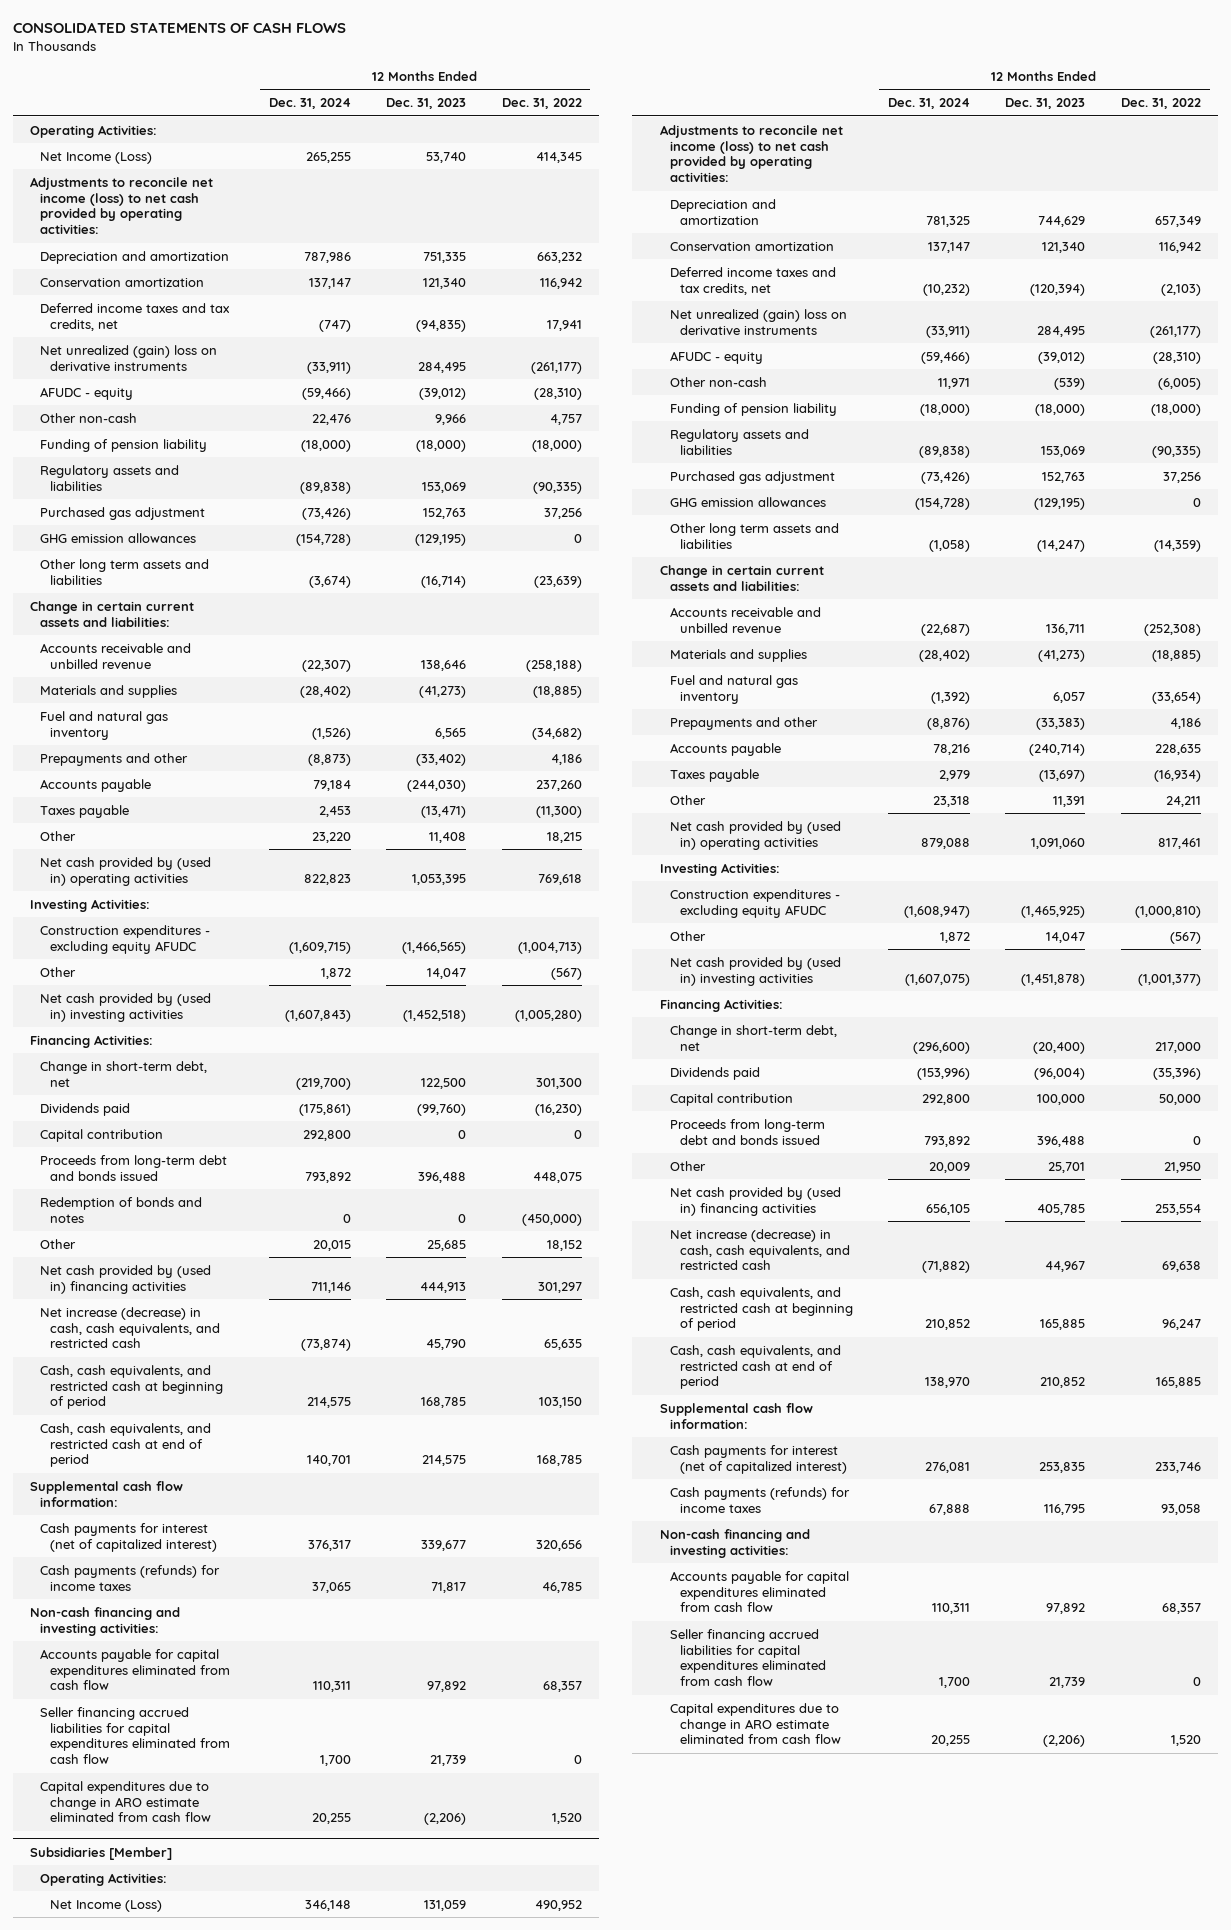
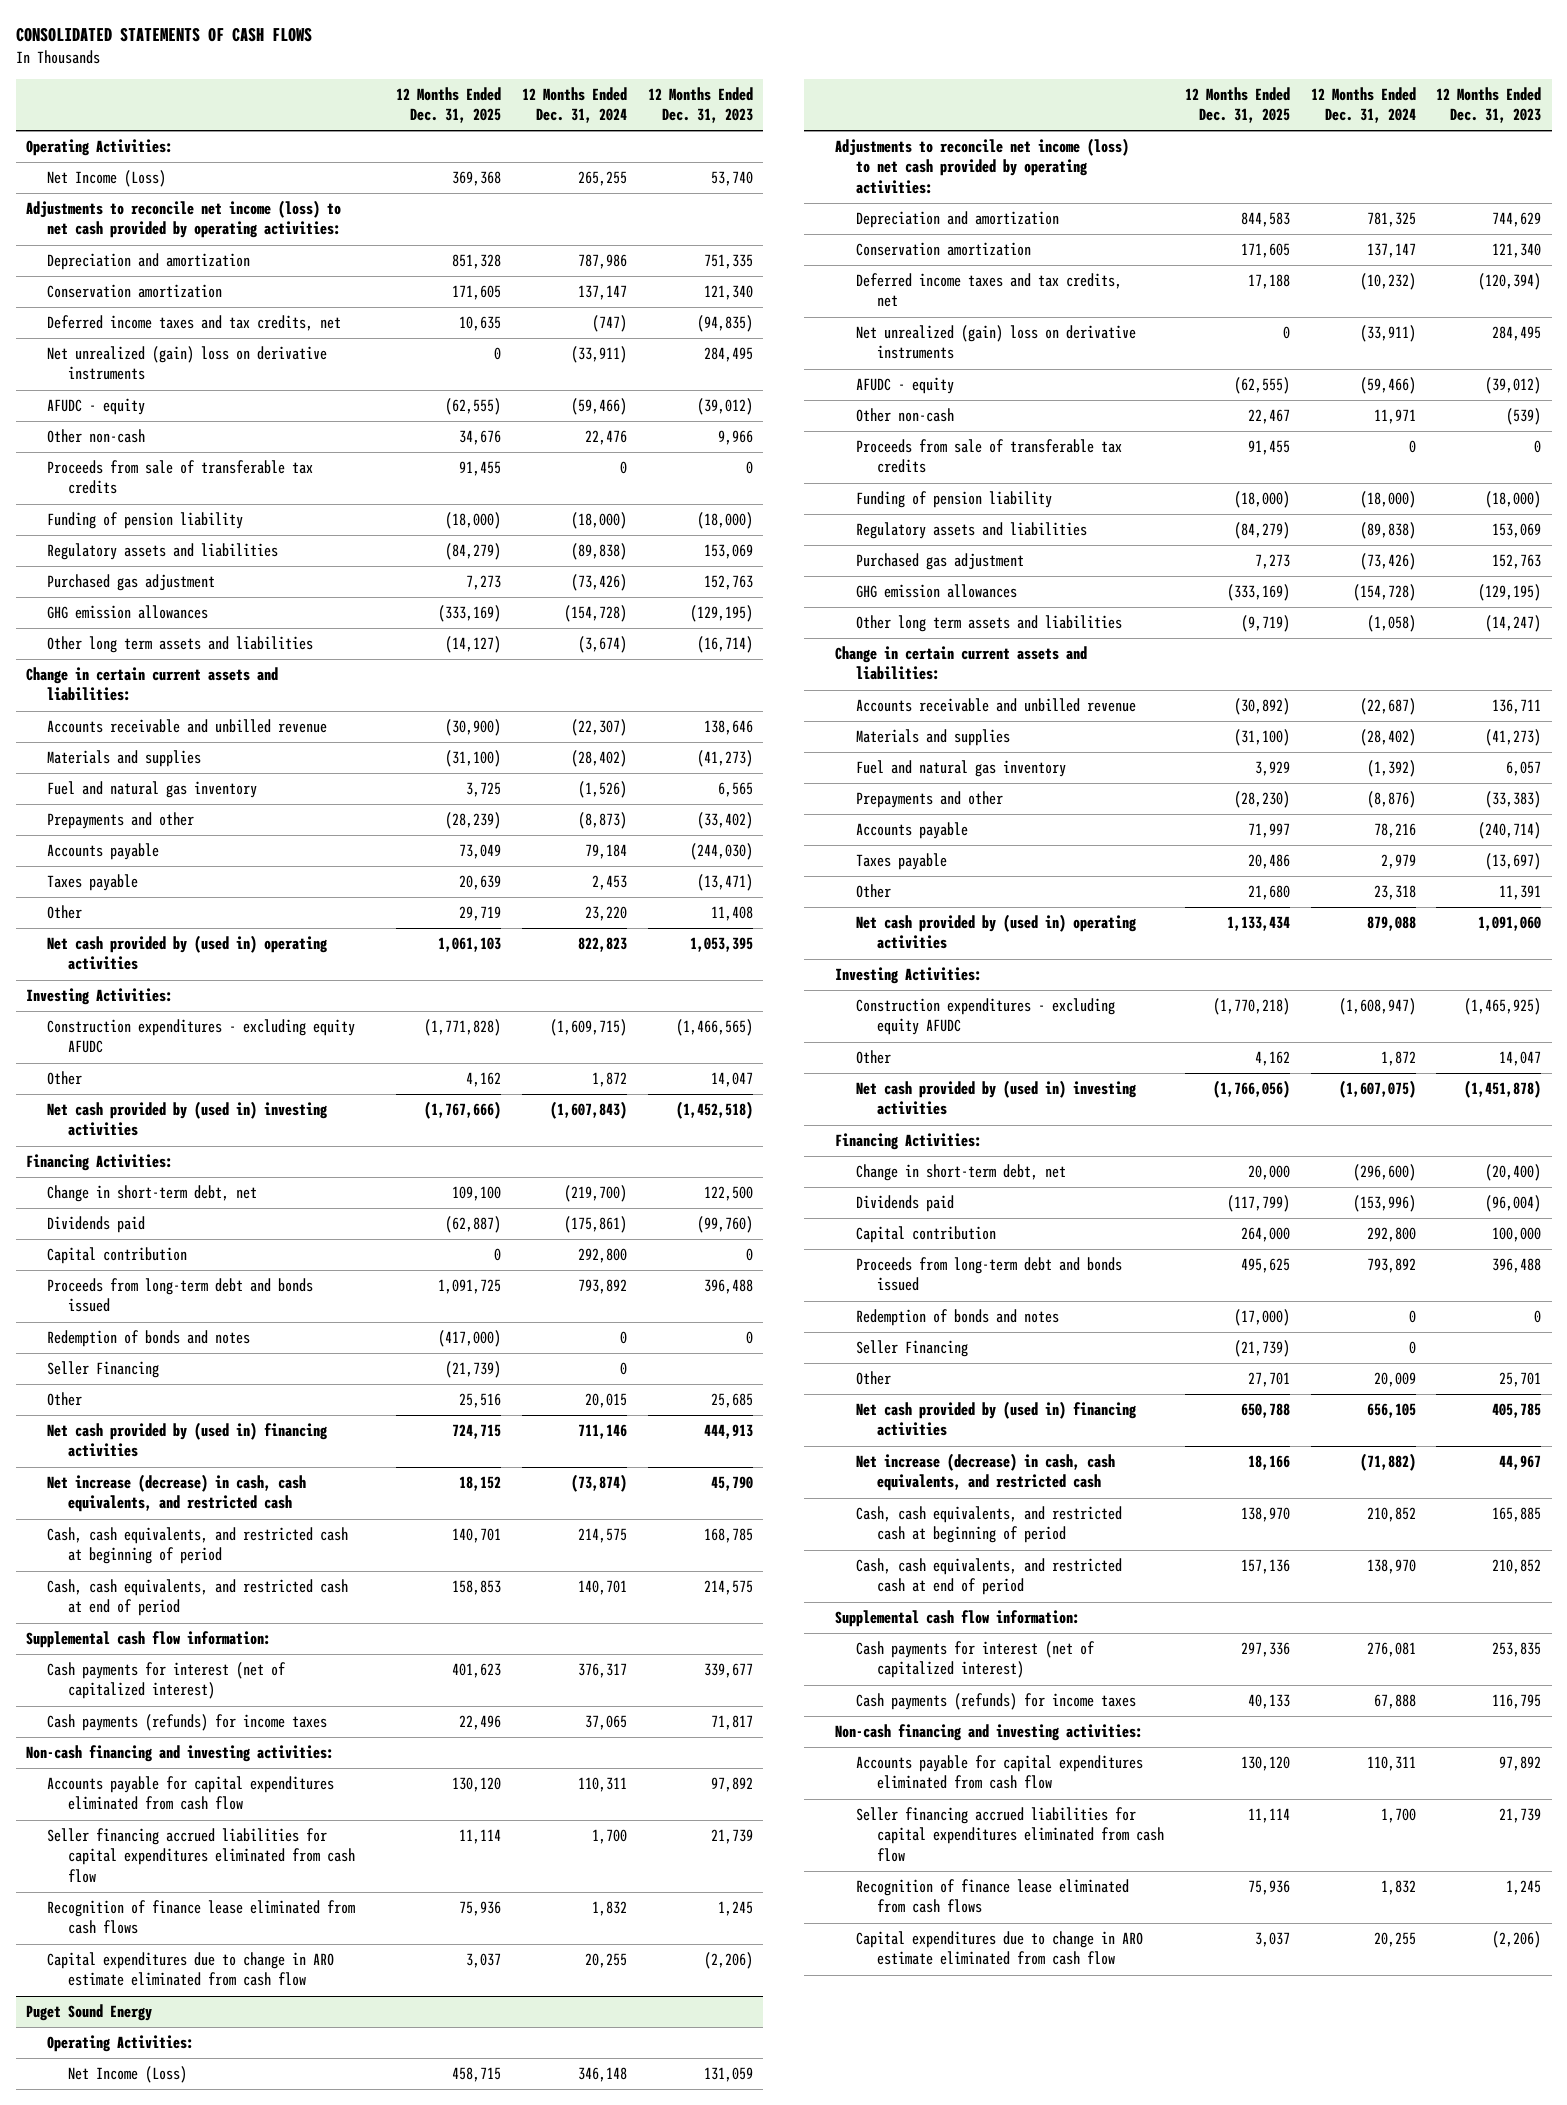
[501,98,582,110] Dec. 31, 2022 -> none
none -> [396,87,502,124] 12 Months Ended Dec. 31, 2025
none -> [46,460,313,495] Proceeds from sale of transferable tax credits
none -> [46,1361,159,1379] Seller Financing
none -> [46,1900,355,1935] Recognition of finance lease eliminated from cash flows
[30,1846,173,1860] Subsidiaries [Member] -> [25,2004,152,2022] Puget Sound Energy
none -> [856,439,1123,474] Proceeds from sale of transferable tax credits
none -> [856,1309,1060,1327] Redemption of bonds and notes
none -> [856,1340,969,1358] Seller Financing
none -> [856,1879,1130,1914] Recognition of finance lease eliminated from cash flows

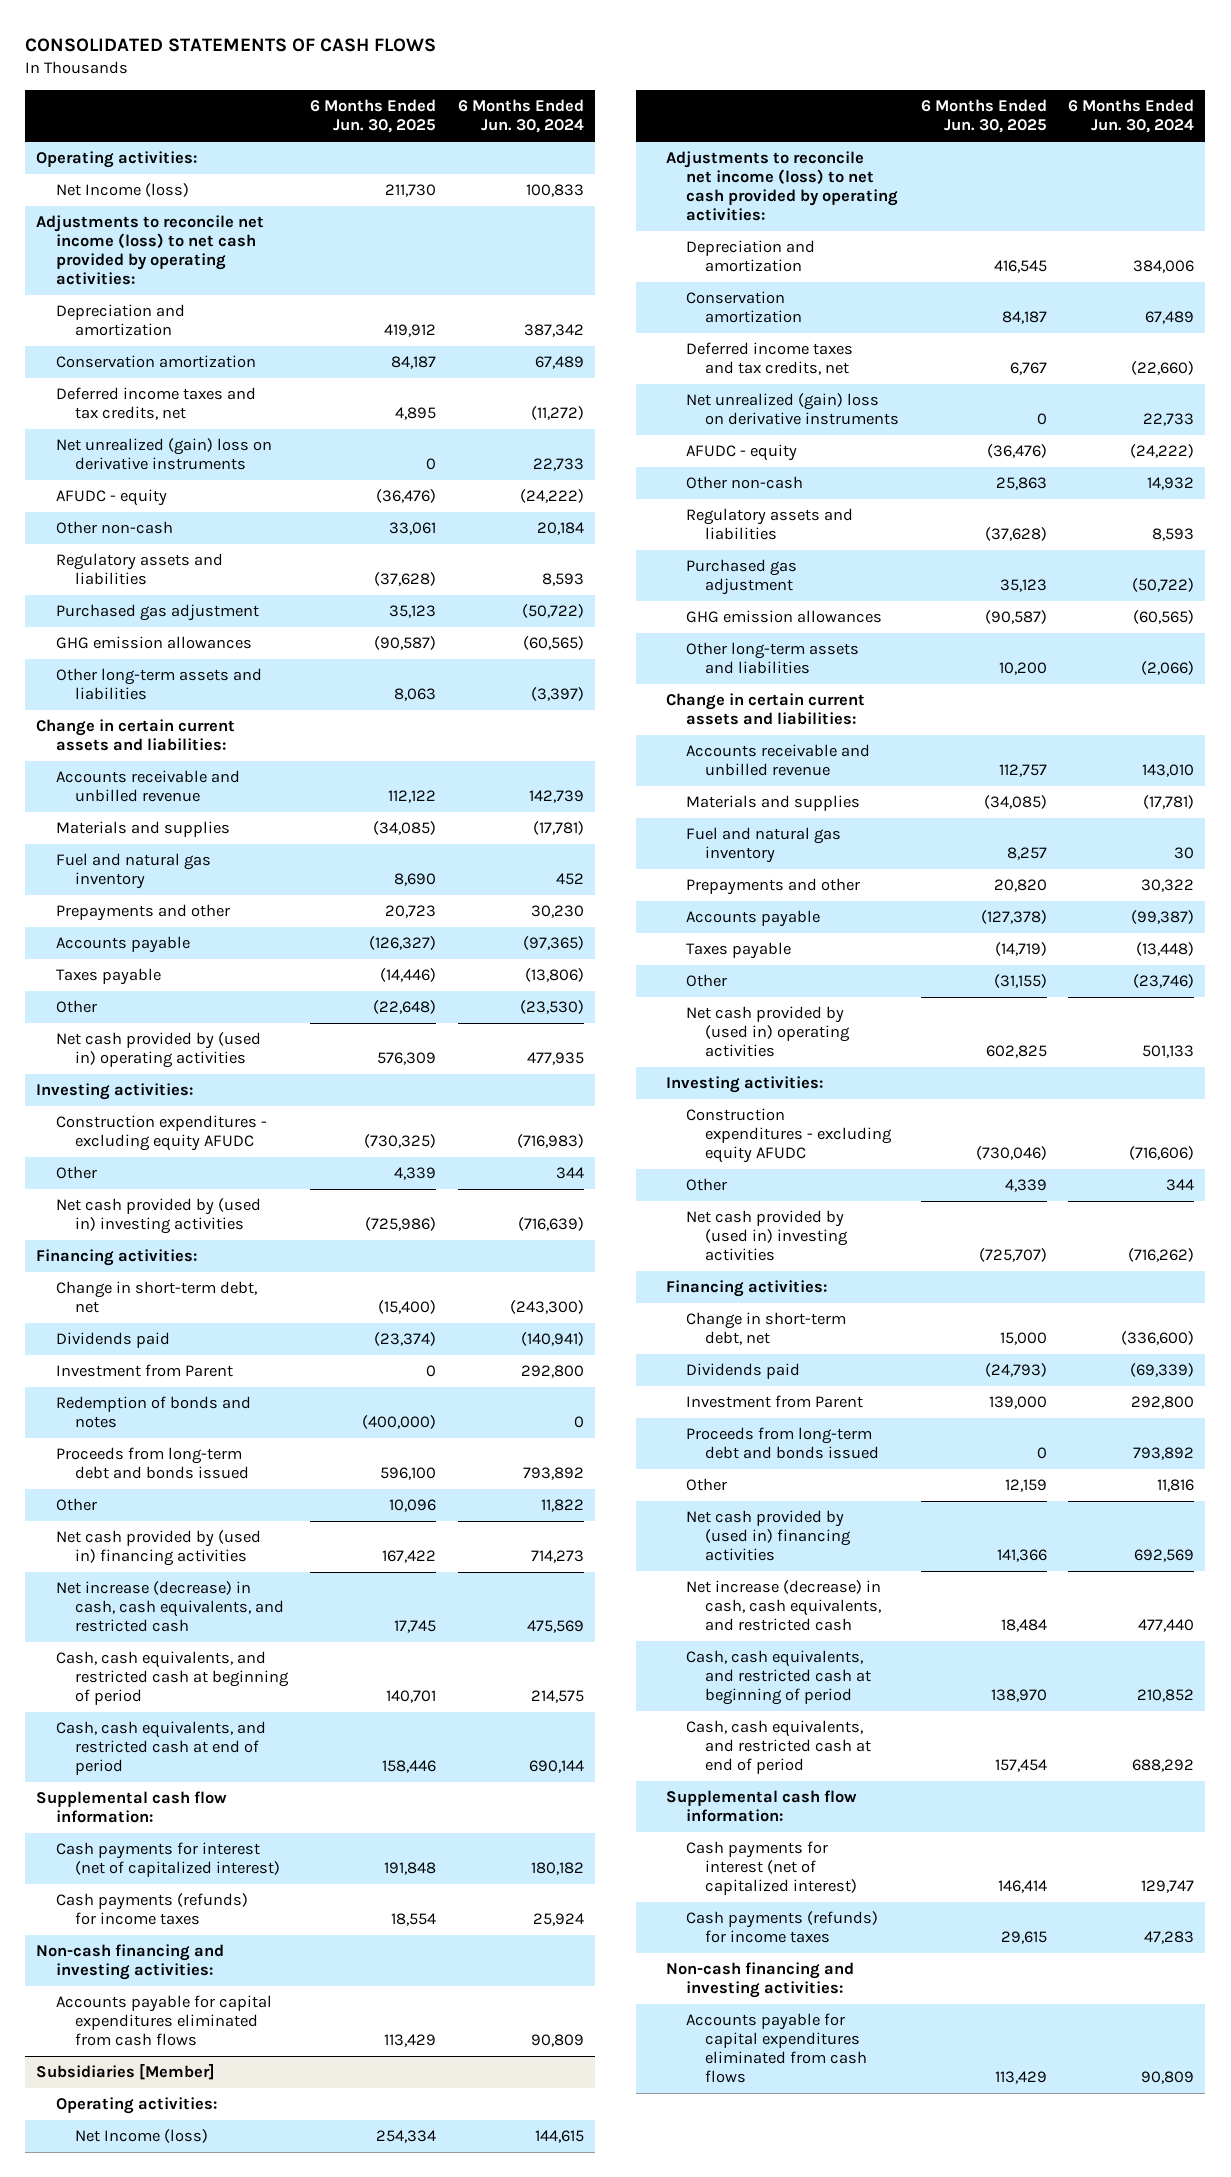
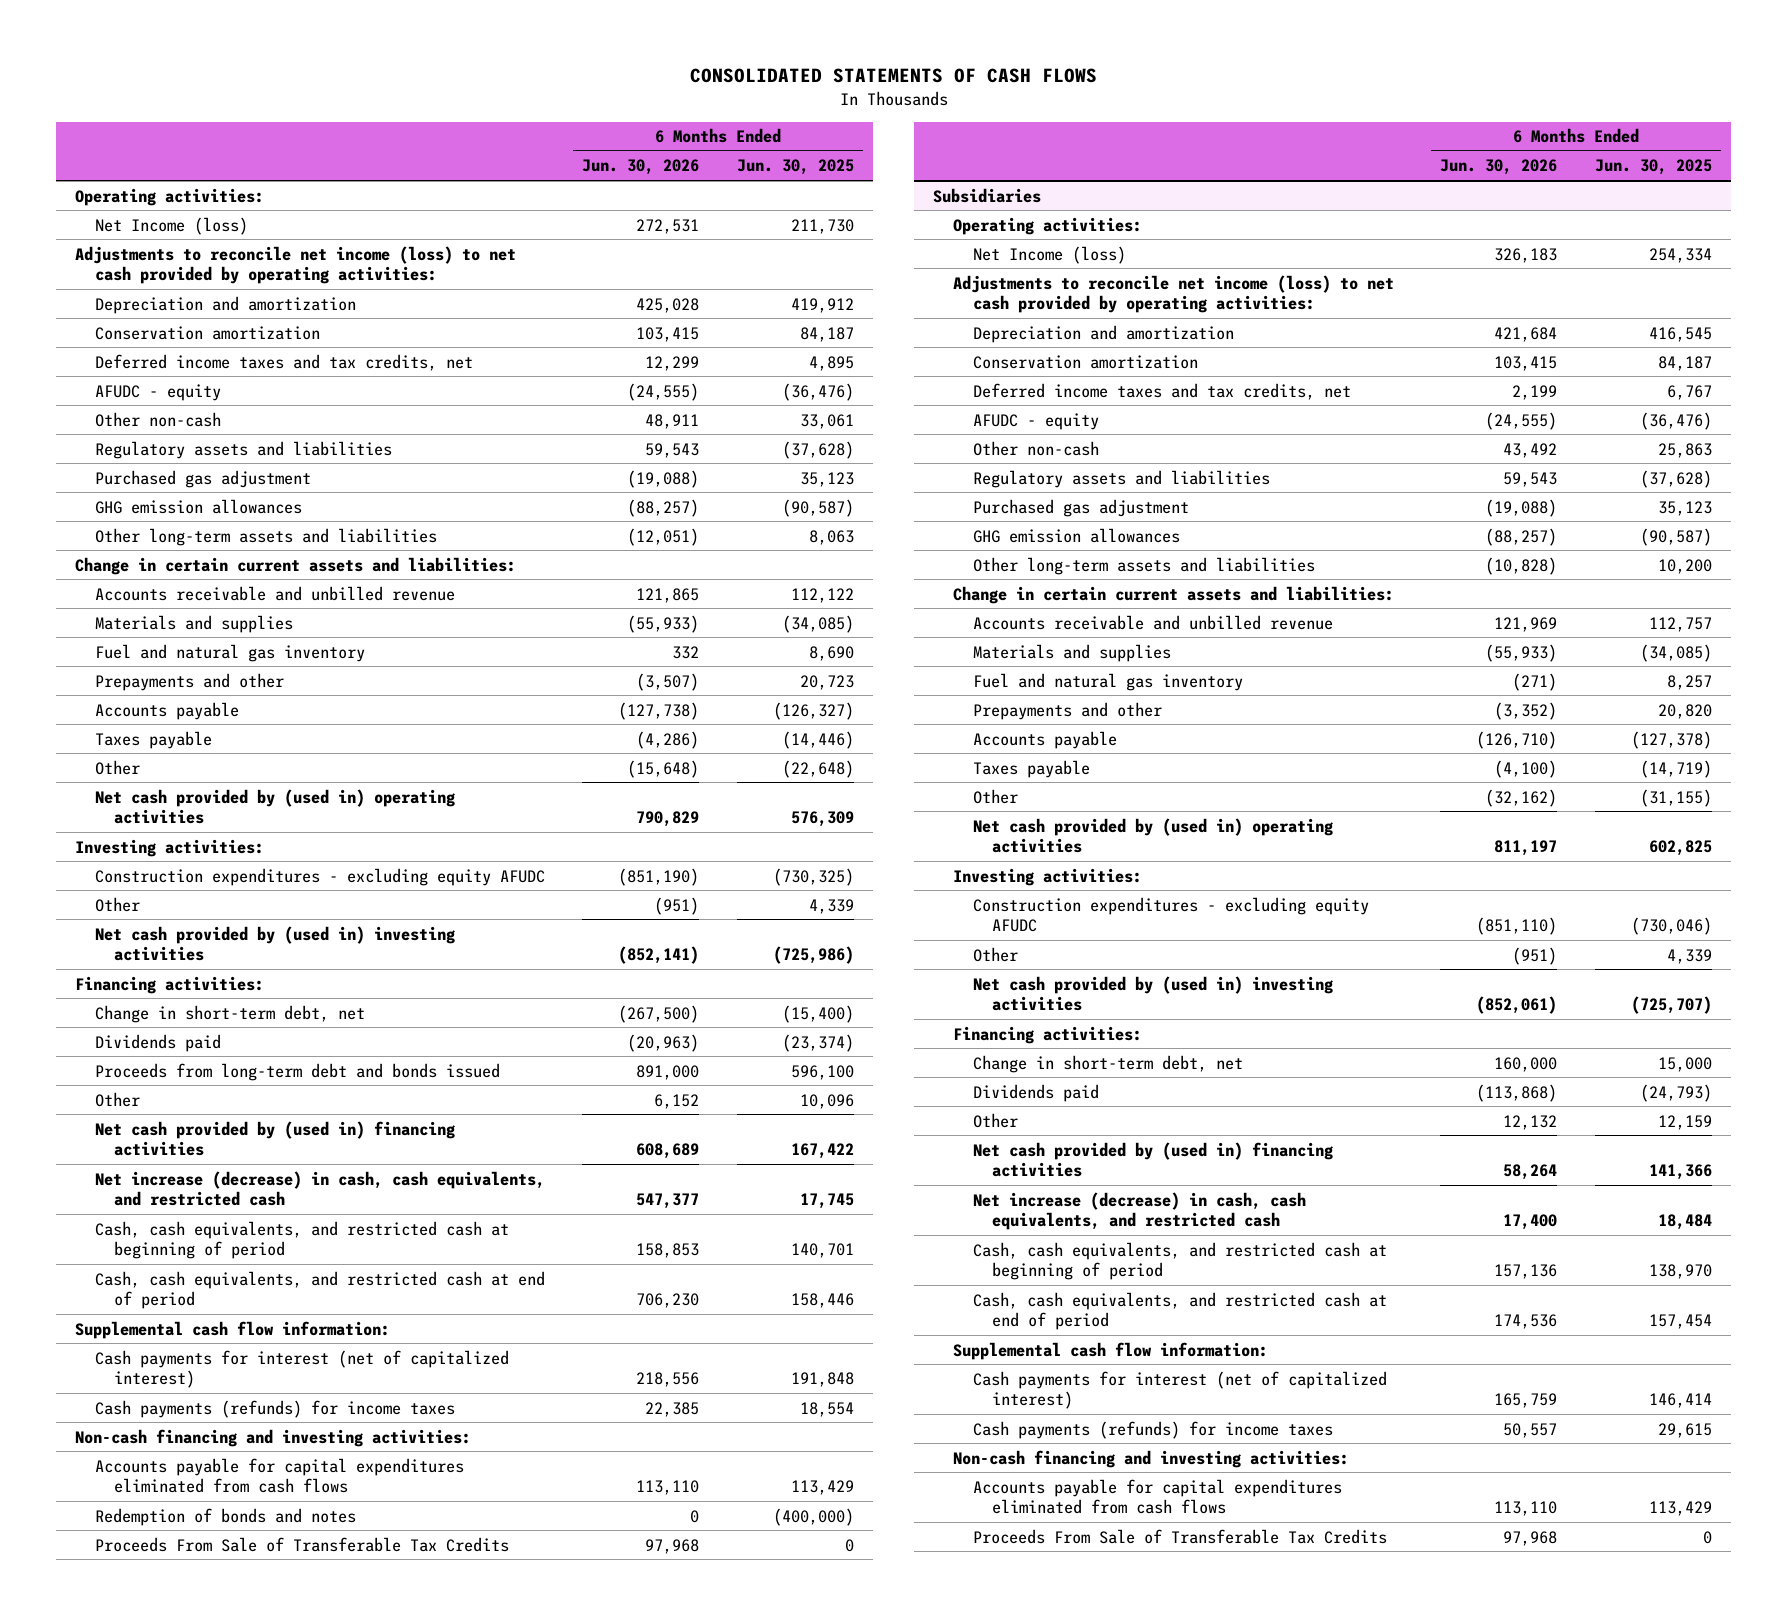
[457,99,584,134] 6 Months Ended Jun. 30, 2024 -> none
none -> [582,159,700,176] Jun. 30, 2026
[55,438,272,471] Net unrealized (gain) loss on derivative instruments -> none
[55,1364,233,1378] Investment from Parent -> none
[55,1396,251,1429] Redemption of bonds and notes -> [94,1507,356,1526] Redemption of bonds and notes
none -> [94,1536,509,1552] Proceeds From Sale of Transferable Tax Credits
[36,2063,216,2081] Subsidiaries [Member] -> [933,187,1042,203] Subsidiaries
[685,393,899,426] Net unrealized (gain) loss on derivative instruments -> none
[685,1395,863,1409] Investment from Parent -> none
[685,1427,879,1460] Proceeds from long-term debt and bonds issued -> none
none -> [972,1528,1387,1544] Proceeds From Sale of Transferable Tax Credits

